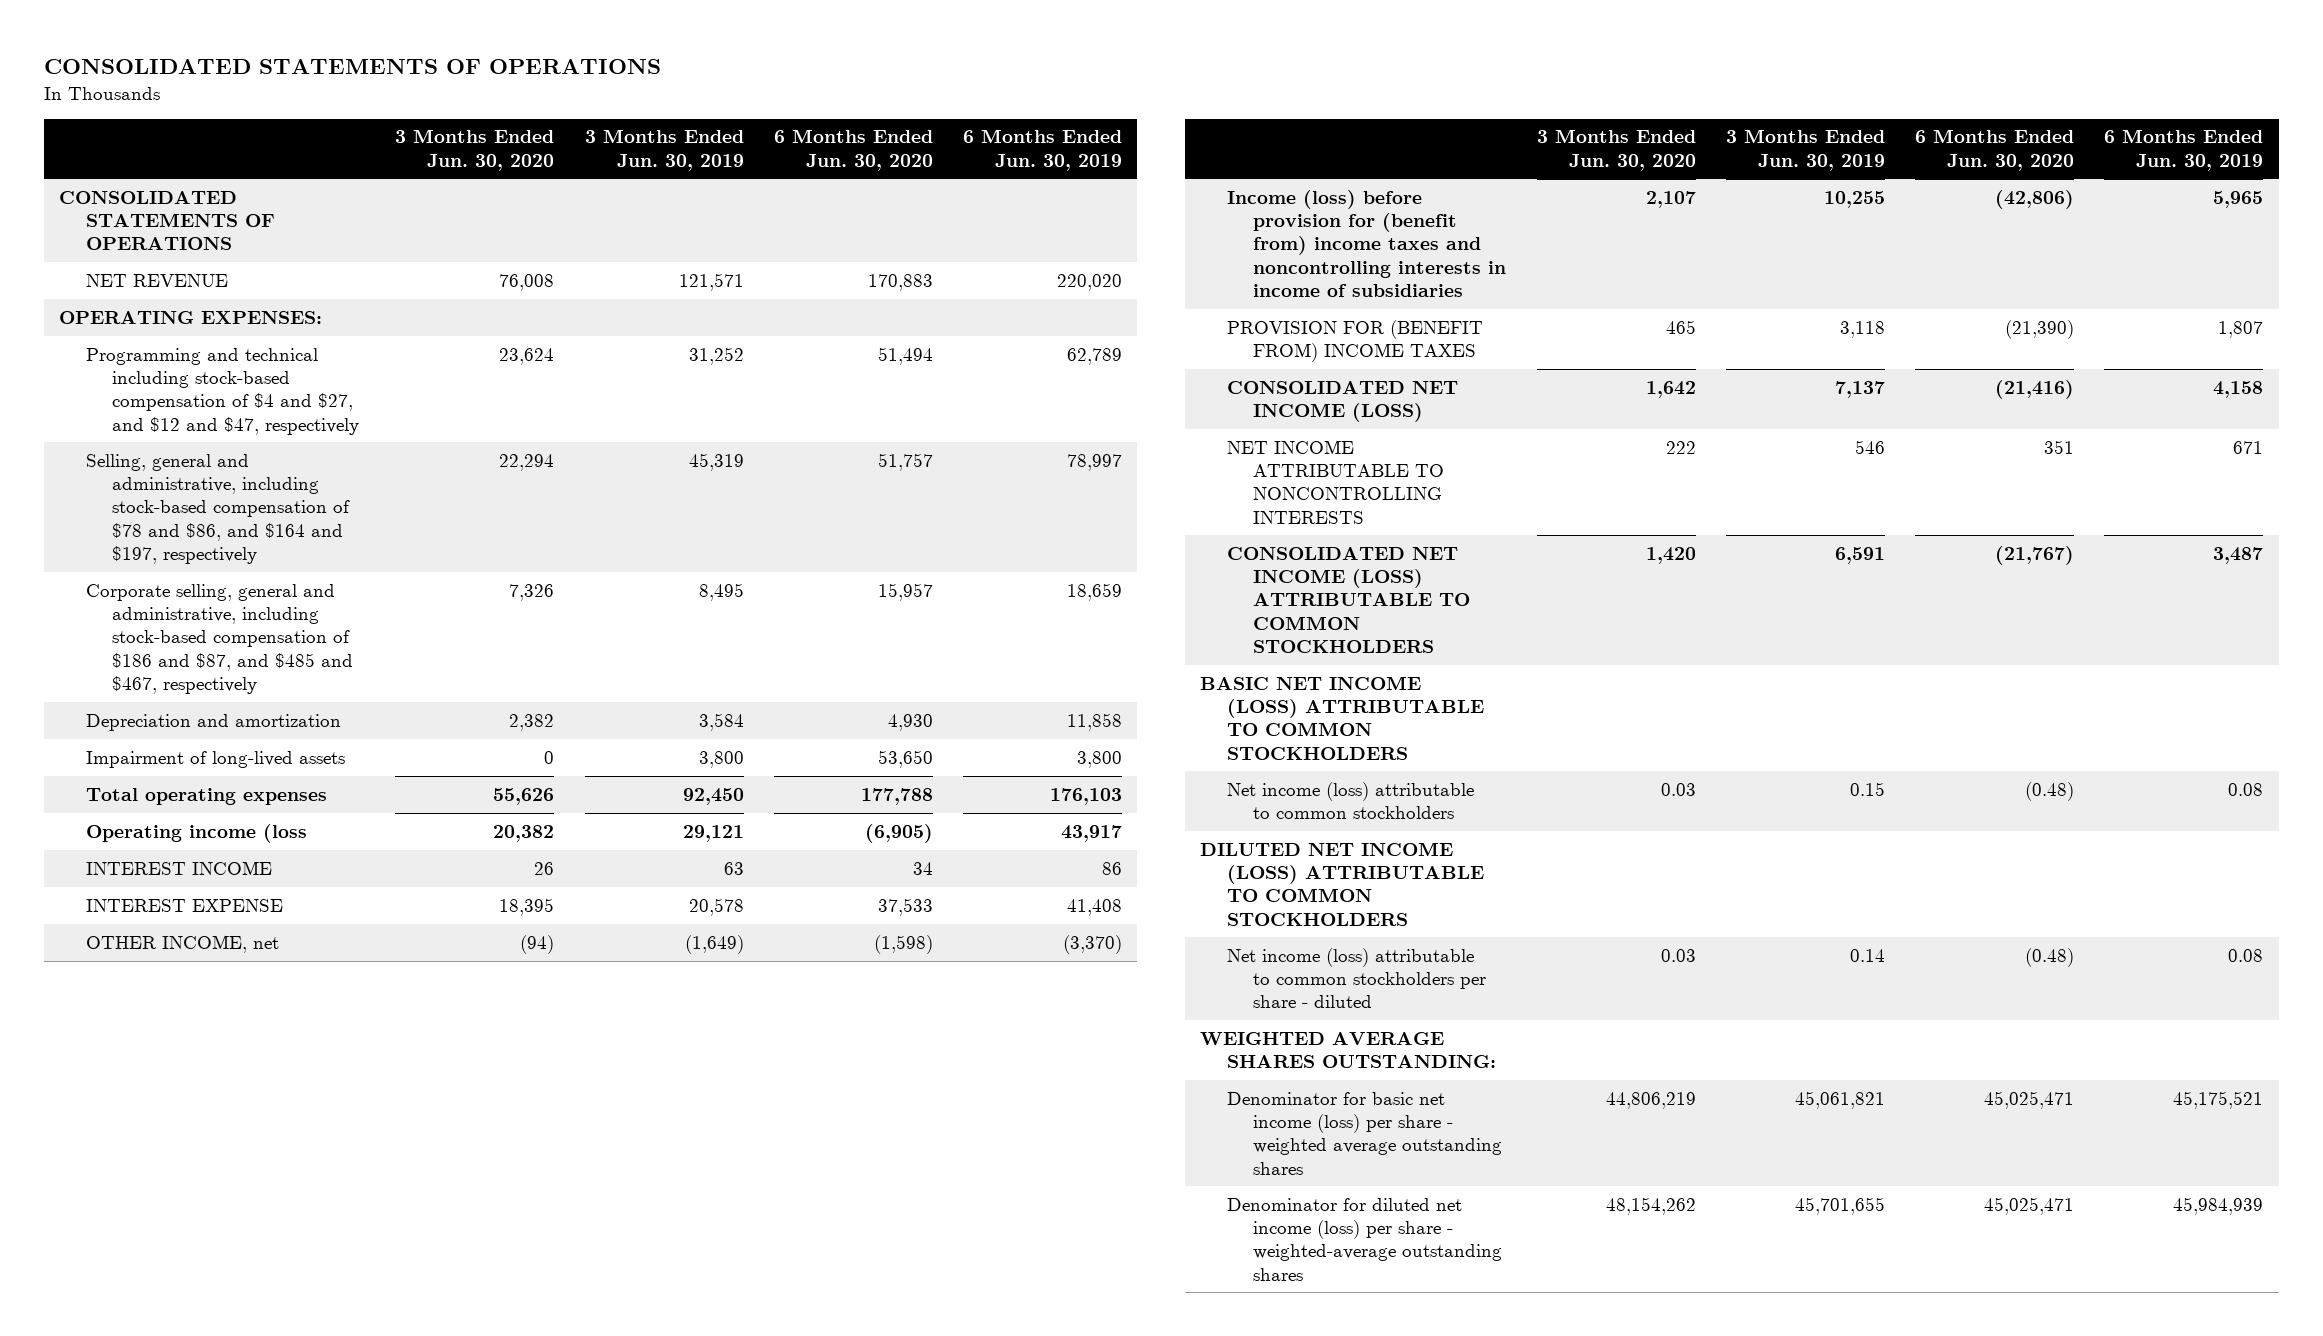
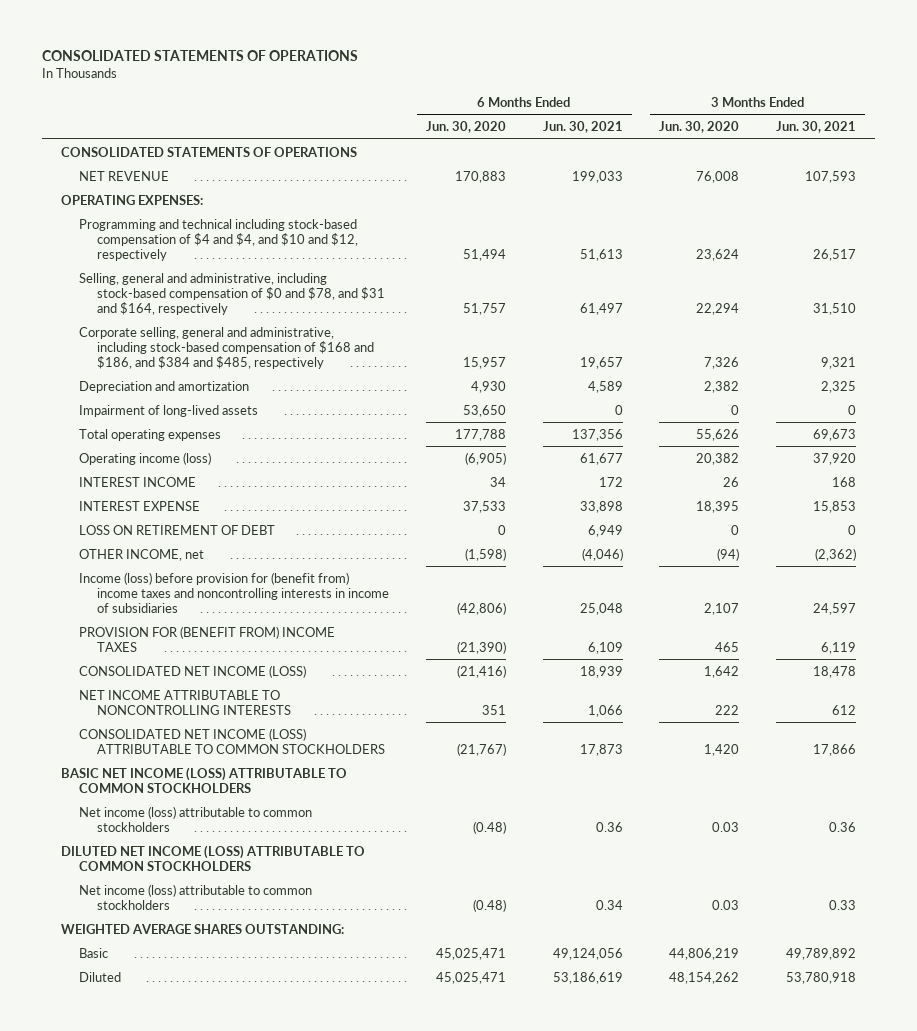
[584,129,744,171] 3 Months Ended Jun. 30, 2019 -> none
[963,129,1123,171] 6 Months Ended Jun. 30, 2019 -> none
none -> [542,121,623,134] Jun. 30, 2021
none -> [776,121,857,134] Jun. 30, 2021
[85,347,360,435] Programming and technical including stock-based compensation of $4 and $27, and $12 and $47, respectively -> [78,218,359,261] Programming and technical including stock-based compensation of $4 and $4, and $10 and $12, respectively
[85,453,351,564] Selling, general and administrative, including stock-based compensation of $78 and $86, and $164 and $197, respectively -> [78,272,386,315] Selling, general and administrative, including stock-based compensation of $0 and $78, and $31 and $164, respectively
[85,583,354,694] Corporate selling, general and administrative, including stock-based compensation of $186 and $87, and $485 and $467, respectively -> [78,326,375,369] Corporate selling, general and administrative, including stock-based compensation of $168 and $186, and $384 and $485, respectively
[85,823,307,843] Operating income (loss -> [78,451,211,465] Operating income (loss)
none -> [78,524,275,535] LOSS ON RETIREMENT OF DEBT
[1226,947,1487,1009] Net income (loss) attributable to common stockholders per share - diluted -> [78,883,312,910] Net income (loss) attributable to common stockholders
[1226,1091,1503,1175] Denominator for basic net income (loss) per share - weighted average outstanding shares -> [78,947,108,958] Basic
[1226,1197,1503,1281] Denominator for diluted net income (loss) per share - weighted-average outstanding shares -> [78,971,121,982] Diluted

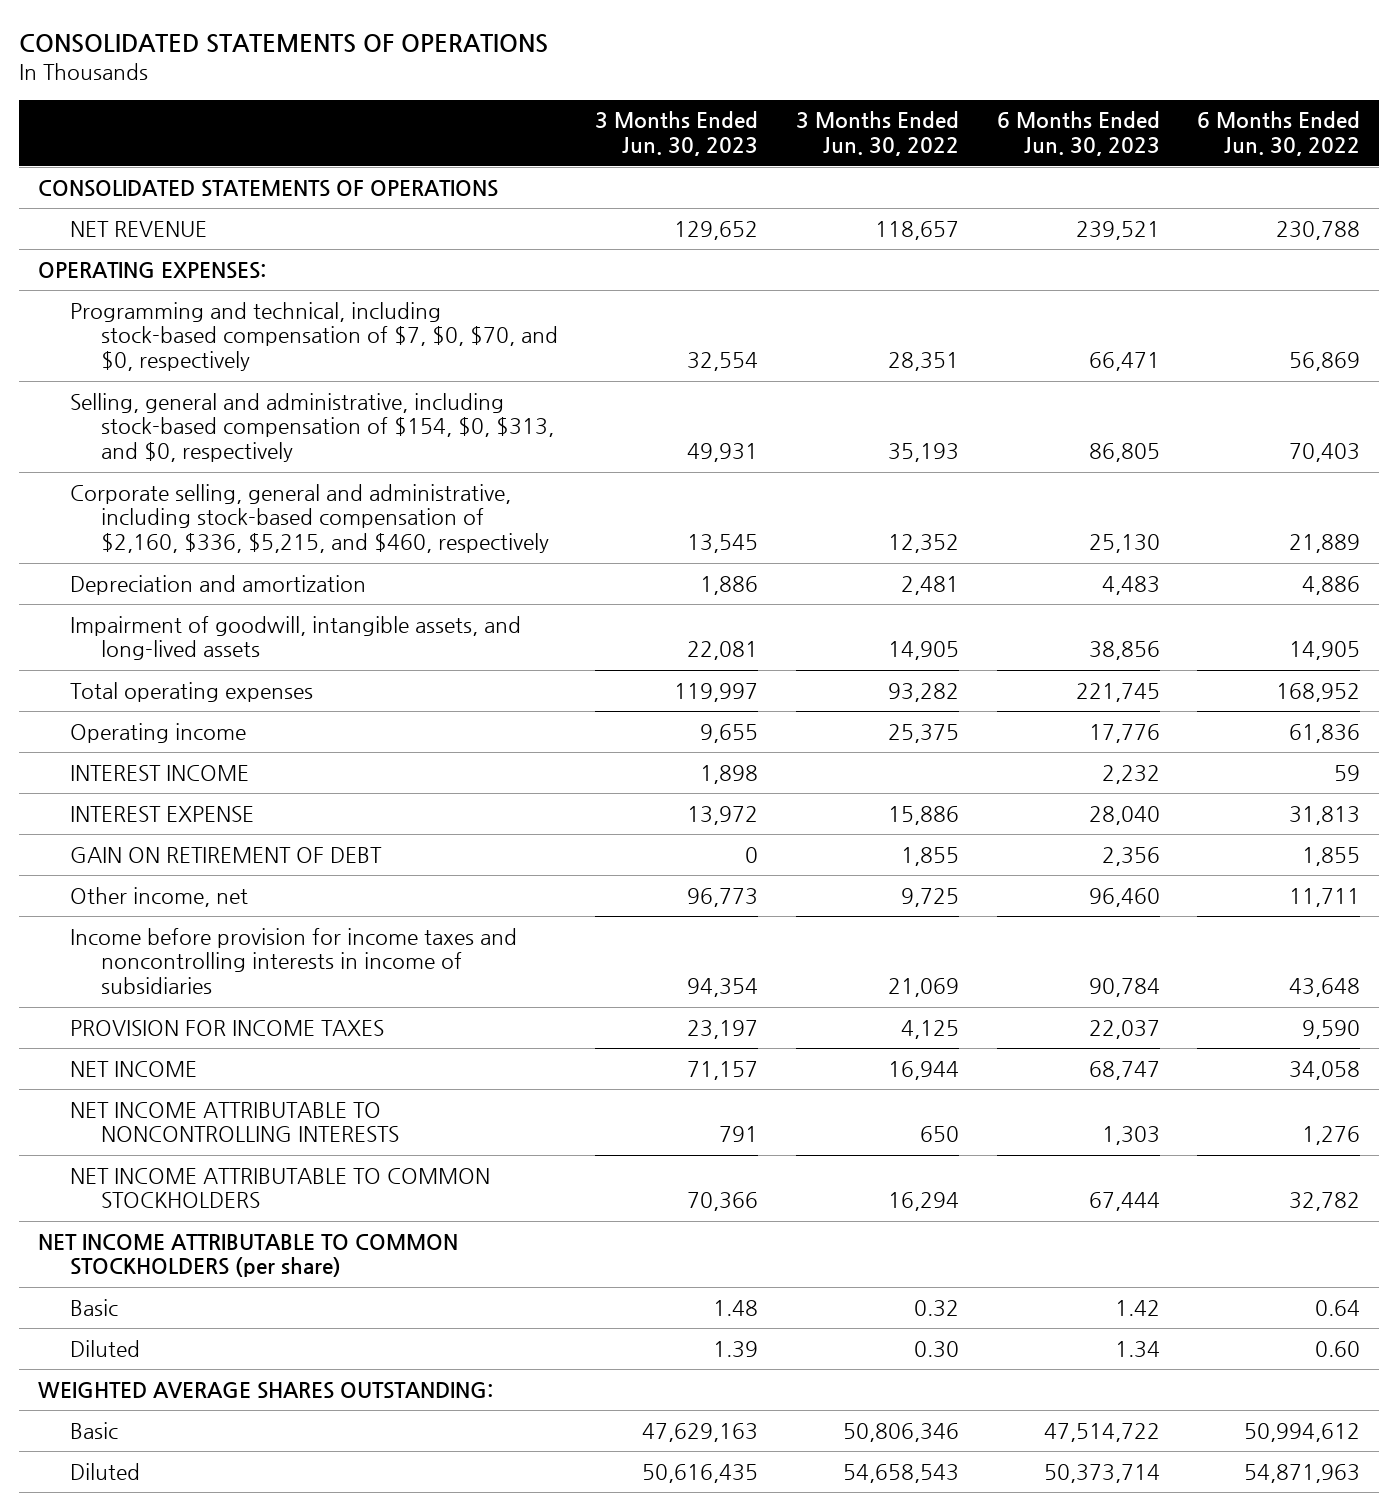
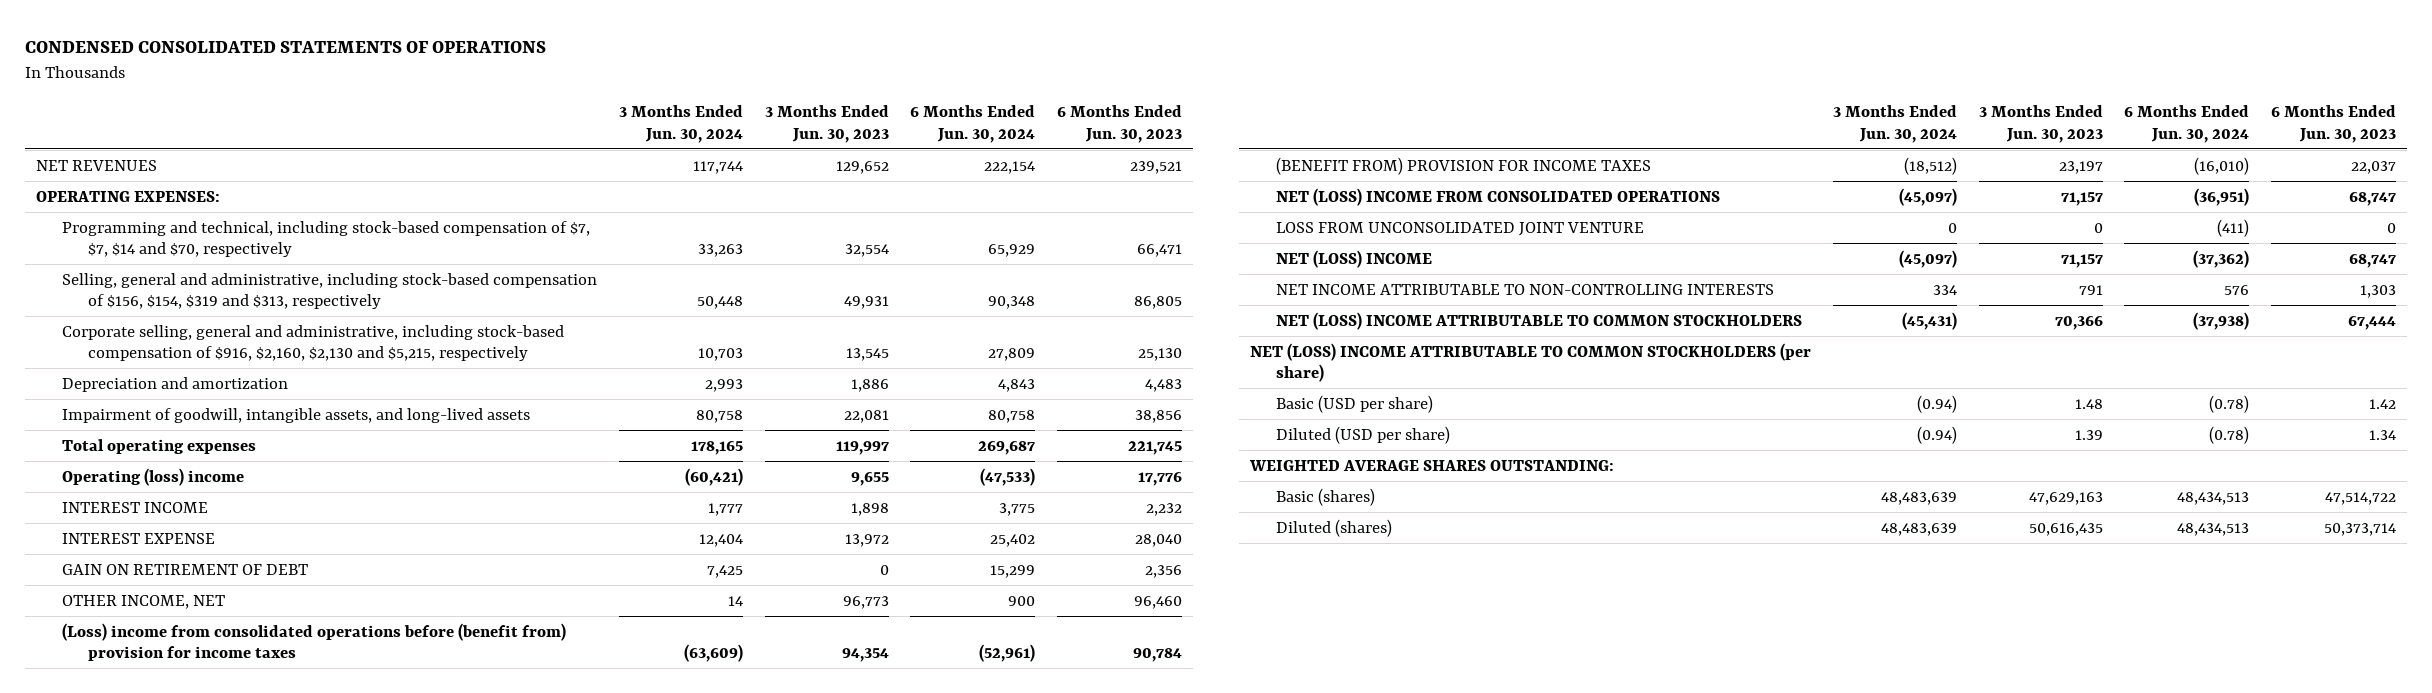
[19,34,549,54] CONSOLIDATED STATEMENTS OF OPERATIONS -> [24,41,546,54] CONDENSED CONSOLIDATED STATEMENTS OF OPERATIONS
[795,111,959,157] 3 Months Ended Jun. 30, 2022 -> none
[1197,111,1361,157] 6 Months Ended Jun. 30, 2022 -> none
none -> [618,105,743,143] 3 Months Ended Jun. 30, 2024
none -> [910,105,1036,143] 6 Months Ended Jun. 30, 2024
[38,179,499,197] CONSOLIDATED STATEMENTS OF OPERATIONS -> none
[69,220,207,237] NET REVENUE -> [35,159,157,171] NET REVENUES
[69,301,558,372] Programming and technical, including stock-based compensation of $7, $0, $70, and $0, respectively -> [62,220,591,258] Programming and technical, including stock-based compensation of $7, $7, $14 and $70, respectively
[69,392,554,463] Selling, general and administrative, including stock-based compensation of $154, $0, $313, and $0, respectively -> [62,272,598,310] Selling, general and administrative, including stock-based compensation of $156, $154, $319 and $313, respectively
[69,483,549,554] Corporate selling, general and administrative, including stock-based compensation of $2,160, $336, $5,215, and $460, respectively -> [62,324,565,362] Corporate selling, general and administrative, including stock-based compensation of $916, $2,160, $2,130 and $5,215, respectively
[69,722,246,743] Operating income -> [62,467,245,486] Operating (loss) income
[69,886,248,907] Other income, net -> [62,594,226,609] OTHER INCOME, NET
[69,927,517,995] Income before provision for income taxes and noncontrolling interests in income of subsidiaries -> [62,622,567,662] (Loss) income from consolidated operations before (benefit from) provision for income taxes
[69,1019,384,1036] PROVISION FOR INCOME TAXES -> [1276,156,1652,175] (BENEFIT FROM) PROVISION FOR INCOME TAXES
none -> [1276,187,1721,206] NET (LOSS) INCOME FROM CONSOLIDATED OPERATIONS
none -> [1276,221,1645,236] LOSS FROM UNCONSOLIDATED JOINT VENTURE
[69,1060,197,1077] NET INCOME -> [1276,249,1433,268] NET (LOSS) INCOME
[69,1101,399,1143] NET INCOME ATTRIBUTABLE TO NONCONTROLLING INTERESTS -> [1276,283,1775,295] NET INCOME ATTRIBUTABLE TO NON-CONTROLLING INTERESTS
[69,1167,490,1209] NET INCOME ATTRIBUTABLE TO COMMON STOCKHOLDERS -> [1276,311,1803,330] NET (LOSS) INCOME ATTRIBUTABLE TO COMMON STOCKHOLDERS
[38,1233,459,1278] NET INCOME ATTRIBUTABLE TO COMMON STOCKHOLDERS (per share) -> [1249,342,1811,383] NET (LOSS) INCOME ATTRIBUTABLE TO COMMON STOCKHOLDERS (per share)
[69,1298,118,1316] Basic -> [1276,394,1434,413] Basic (USD per share)
[69,1339,140,1357] Diluted -> [1276,425,1451,444] Diluted (USD per share)
[69,1421,118,1439] Basic -> [1276,487,1376,506] Basic (shares)
[69,1462,140,1480] Diluted -> [1276,518,1393,537] Diluted (shares)

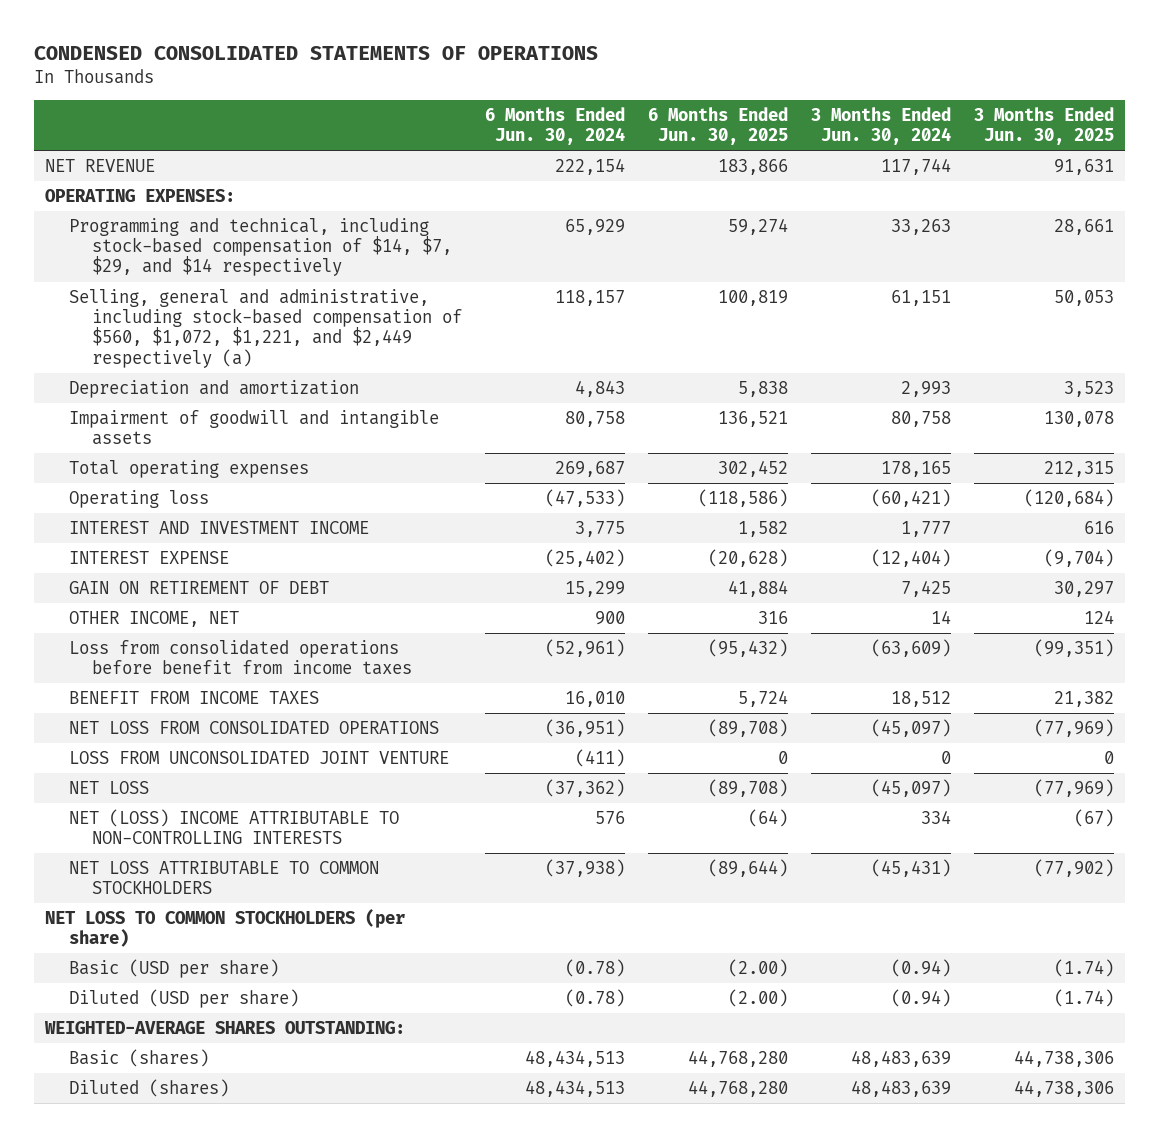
[764,105,889,143] 3 Months Ended Jun. 30, 2023 -> none
[1057,105,1183,143] 6 Months Ended Jun. 30, 2023 -> none
none -> [647,106,788,146] 6 Months Ended Jun. 30, 2025
none -> [973,106,1114,146] 3 Months Ended Jun. 30, 2025
[35,159,157,171] NET REVENUES -> [45,158,156,172] NET REVENUE
[62,324,565,362] Corporate selling, general and administrative, including stock-based compensation of $916, $2,160, $2,130 and $5,215, respectively -> none
[62,220,591,258] Programming and technical, including stock-based compensation of $7, $7, $14 and $70, respectively -> [68,217,453,277] Programming and technical, including stock-based compensation of $14, $7, $29, and $14 respectively
[62,272,598,310] Selling, general and administrative, including stock-based compensation of $156, $154, $319 and $313, respectively -> [68,288,463,368] Selling, general and administrative, including stock-based compensation of $560, $1,072, $1,221, and $2,449 respectively (a)
[696,296,743,310] 50,448 -> [890,289,951,306] 61,151
[988,296,1036,310] 90,348 -> [555,289,626,306] 118,157
[62,407,531,423] Impairment of goodwill, intangible assets, and long-lived assets -> [68,409,439,446] Impairment of goodwill and intangible assets
[62,467,245,486] Operating (loss) income -> [68,489,209,508] Operating loss
[62,501,209,513] INTEREST INCOME -> [68,520,369,534] INTEREST AND INVESTMENT INCOME
[698,533,743,547] 12,404 -> [870,548,951,567] (12,404)
[990,533,1036,547] 25,402 -> [545,548,626,567] (25,402)
[62,622,567,662] (Loss) income from consolidated operations before (benefit from) provision for income taxes -> [68,639,413,676] Loss from consolidated operations before benefit from income taxes
[1276,156,1652,175] (BENEFIT FROM) PROVISION FOR INCOME TAXES -> [68,690,319,704] BENEFIT FROM INCOME TAXES
[1903,156,1957,175] (18,512) -> [890,690,951,707] 18,512
[2194,156,2250,175] (16,010) -> [565,690,626,707] 16,010
[1276,187,1721,206] NET (LOSS) INCOME FROM CONSOLIDATED OPERATIONS -> [68,720,439,734] NET LOSS FROM CONSOLIDATED OPERATIONS
[1276,249,1433,268] NET (LOSS) INCOME -> [68,780,149,794] NET LOSS
[1276,283,1775,295] NET INCOME ATTRIBUTABLE TO NON-CONTROLLING INTERESTS -> [68,808,399,845] NET (LOSS) INCOME ATTRIBUTABLE TO NON-CONTROLLING INTERESTS
[1276,311,1803,330] NET (LOSS) INCOME ATTRIBUTABLE TO COMMON STOCKHOLDERS -> [68,860,379,895] NET LOSS ATTRIBUTABLE TO COMMON STOCKHOLDERS
[1249,342,1811,383] NET (LOSS) INCOME ATTRIBUTABLE TO COMMON STOCKHOLDERS (per share) -> [45,908,406,948] NET LOSS TO COMMON STOCKHOLDERS (per share)
[1248,459,1614,471] WEIGHTED AVERAGE SHARES OUTSTANDING: -> [44,1020,406,1034] WEIGHTED-AVERAGE SHARES OUTSTANDING:

